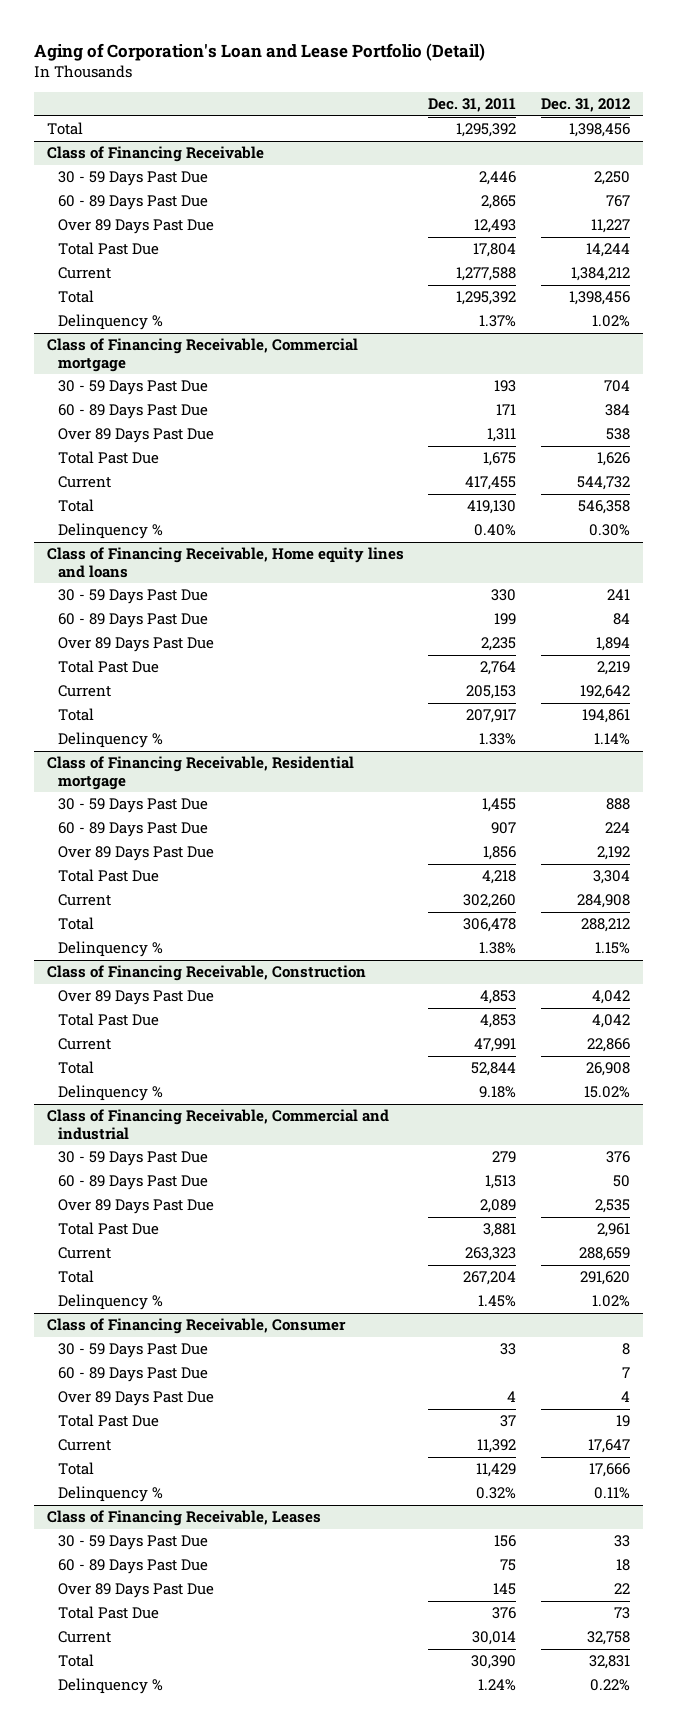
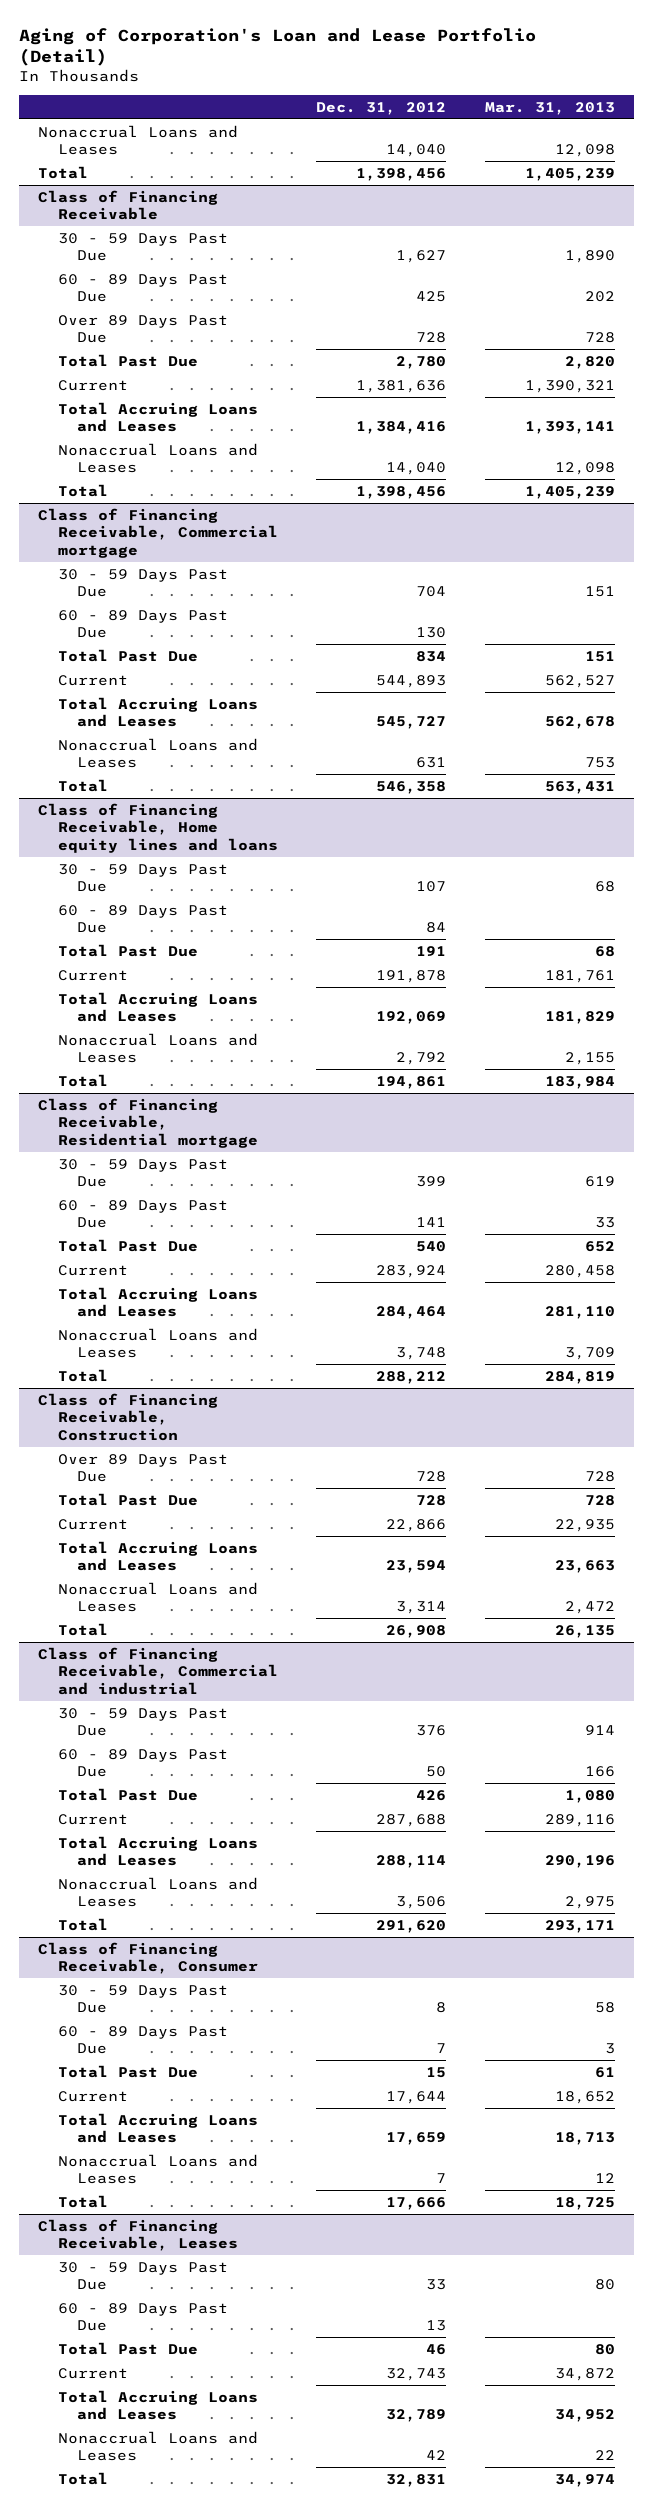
[428,98,517,113] Dec. 31, 2011 -> none
none -> [484,101,615,115] Mar. 31, 2013
none -> [38,124,239,156] Nonaccrual Loans and Leases
[594,171,631,186] 2,250 -> [396,250,447,264] 1,627
[606,195,631,208] 767 -> [416,291,447,303] 425
[591,219,631,234] 11,227 -> [416,332,447,344] 728
[586,243,631,258] 14,244 -> [396,355,447,369] 2,780
[571,267,631,282] 1,384,212 -> [356,379,447,393] 1,381,636
none -> [57,401,258,433] Total Accruing Loans and Leases
none -> [57,442,258,474] Nonaccrual Loans and Leases
[57,314,163,331] Delinquency % -> none
[57,428,214,444] Over 89 Days Past Due -> none
[605,404,631,417] 384 -> [416,627,447,639] 130
[597,452,631,467] 1,626 -> [416,650,447,662] 834
[577,476,631,491] 544,732 -> [376,674,447,688] 544,893
none -> [57,696,258,728] Total Accruing Loans and Leases
none -> [57,737,258,769] Nonaccrual Loans and Leases
[57,523,163,540] Delinquency % -> none
[607,589,631,601] 241 -> [416,881,447,893] 107
[57,637,214,653] Over 89 Days Past Due -> none
[597,661,631,676] 2,219 -> [416,945,447,956] 191
[580,685,631,700] 192,642 -> [376,969,447,983] 191,878
none -> [57,991,258,1023] Total Accruing Loans and Leases
none -> [57,1032,258,1064] Nonaccrual Loans and Leases
[57,732,163,749] Delinquency % -> none
[57,846,214,862] Over 89 Days Past Due -> none
[606,798,631,811] 888 -> [416,1176,447,1188] 399
[605,822,631,834] 224 -> [416,1217,447,1228] 141
[593,870,631,885] 3,304 -> [416,1240,447,1252] 540
[577,894,631,909] 284,908 -> [376,1264,447,1278] 283,924
none -> [57,1286,258,1318] Total Accruing Loans and Leases
none -> [57,1327,258,1359] Nonaccrual Loans and Leases
[57,941,163,958] Delinquency % -> none
[592,990,631,1005] 4,042 -> [416,1471,447,1483] 728
[592,1014,631,1029] 4,042 -> [416,1494,447,1506] 728
none -> [57,1540,258,1572] Total Accruing Loans and Leases
none -> [57,1581,258,1613] Nonaccrual Loans and Leases
[57,1085,163,1102] Delinquency % -> none
[57,1199,214,1215] Over 89 Days Past Due -> none
[597,1223,631,1238] 2,961 -> [416,1789,447,1801] 426
[579,1247,631,1262] 288,659 -> [376,1813,447,1827] 287,688
none -> [57,1835,258,1867] Total Accruing Loans and Leases
none -> [57,1876,258,1908] Nonaccrual Loans and Leases
[57,1294,163,1311] Delinquency % -> none
[57,1391,214,1407] Over 89 Days Past Due -> none
[616,1415,631,1428] 19 -> [426,2066,447,2078] 15
[588,1439,631,1454] 17,647 -> [386,2090,447,2104] 17,644
none -> [57,2112,258,2144] Total Accruing Loans and Leases
none -> [57,2153,258,2185] Nonaccrual Loans and Leases
[57,1486,163,1503] Delinquency % -> none
[57,1583,214,1599] Over 89 Days Past Due -> none
[616,1559,631,1572] 18 -> [426,2320,447,2332] 13
[614,1607,631,1620] 73 -> [426,2343,447,2355] 46
[587,1631,631,1646] 32,758 -> [386,2367,447,2381] 32,743
none -> [57,2389,258,2421] Total Accruing Loans and Leases
none -> [57,2430,258,2462] Nonaccrual Loans and Leases
[57,1678,163,1695] Delinquency % -> none

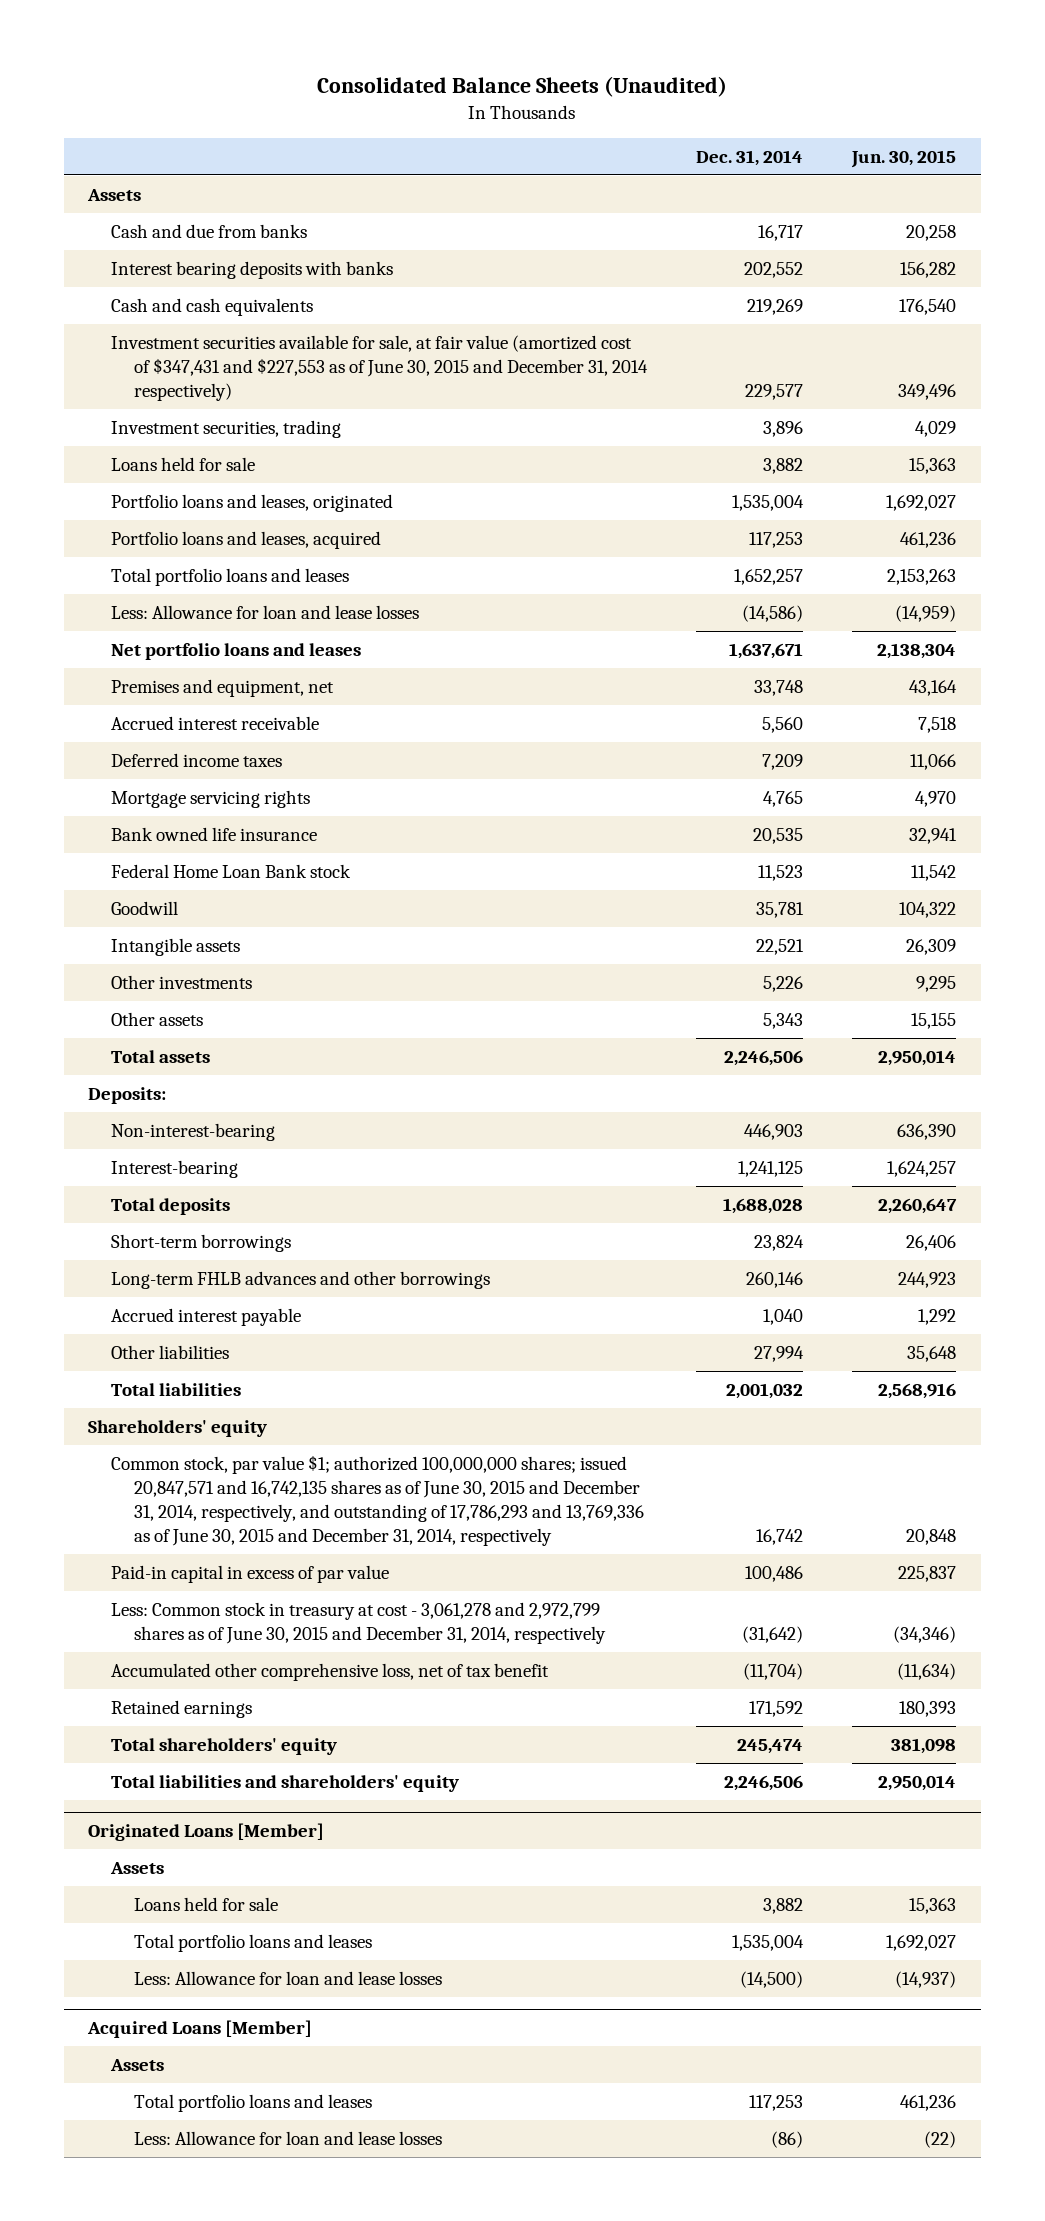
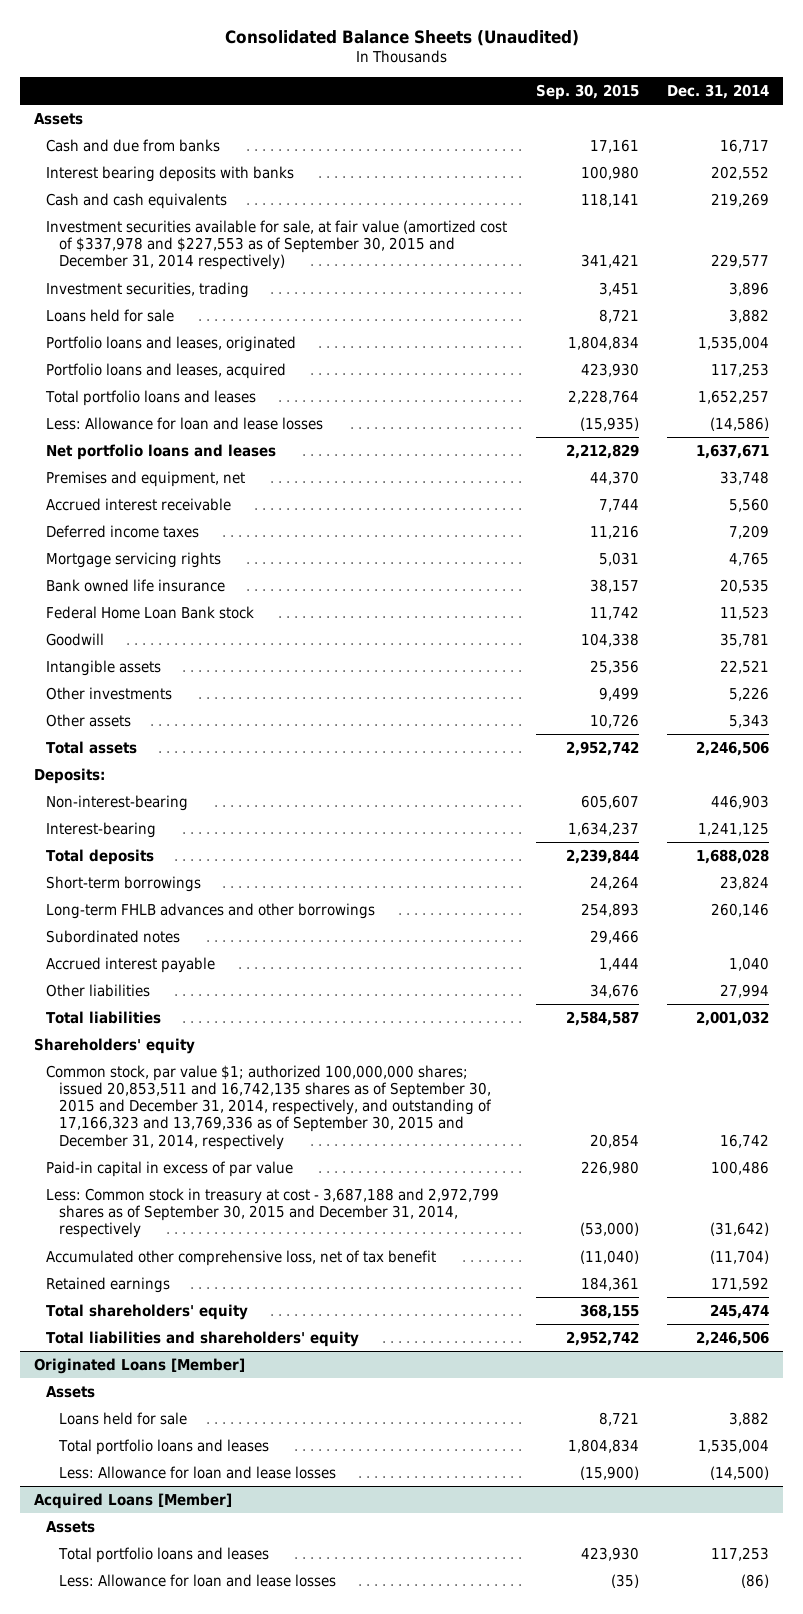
[851,149,957,168] Jun. 30, 2015 -> none
none -> [535,83,639,100] Sep. 30, 2015
[111,334,648,401] Investment securities available for sale, at fair value (amortized cost of $347,431 and $227,553 as of June 30, 2015 and December 31, 2014 respectively) -> [46,220,508,271] Investment securities available for sale, at fair value (amortized cost of $337,978 and $227,553 as of September 30, 2015 and December 31, 2014 respectively)
none -> [46,930,181,944] Subordinated notes
[111,1454,644,1547] Common stock, par value $1; authorized 100,000,000 shares; issued 20,847,571 and 16,742,135 shares as of June 30, 2015 and December 31, 2014, respectively, and outstanding of 17,786,293 and 13,769,336 as of June 30, 2015 and December 31, 2014, respectively -> [46,1065,492,1150] Common stock, par value $1; authorized 100,000,000 shares; issued 20,853,511 and 16,742,135 shares as of September 30, 2015 and December 31, 2014, respectively, and outstanding of 17,166,323 and 13,769,336 as of September 30, 2015 and December 31, 2014, respectively
[111,1601,606,1644] Less: Common stock in treasury at cost - 3,061,278 and 2,972,799 shares as of June 30, 2015 and December 31, 2014, respectively -> [46,1188,500,1239] Less: Common stock in treasury at cost - 3,687,188 and 2,972,799 shares as of September 30, 2015 and December 31, 2014, respectively

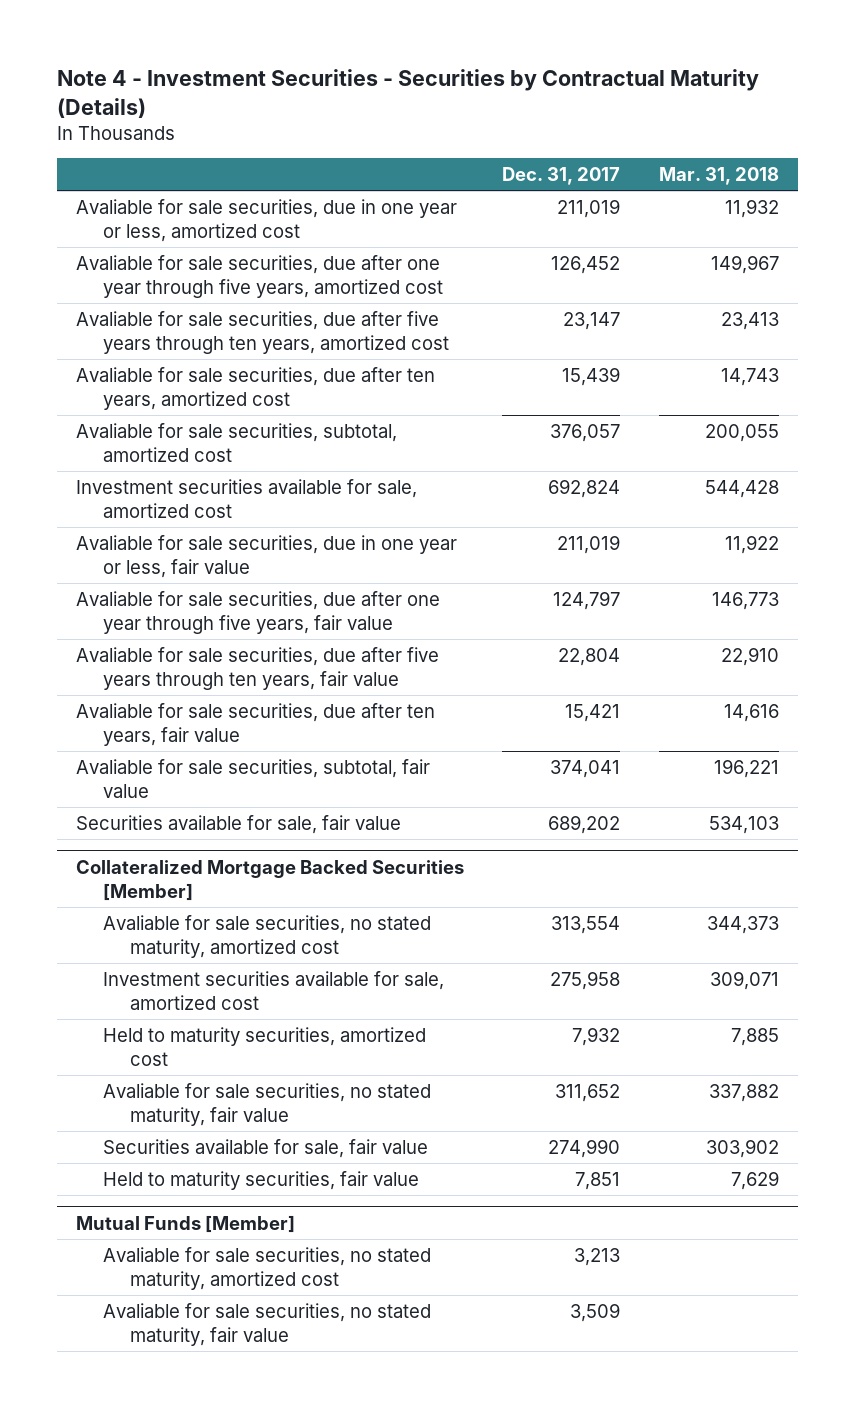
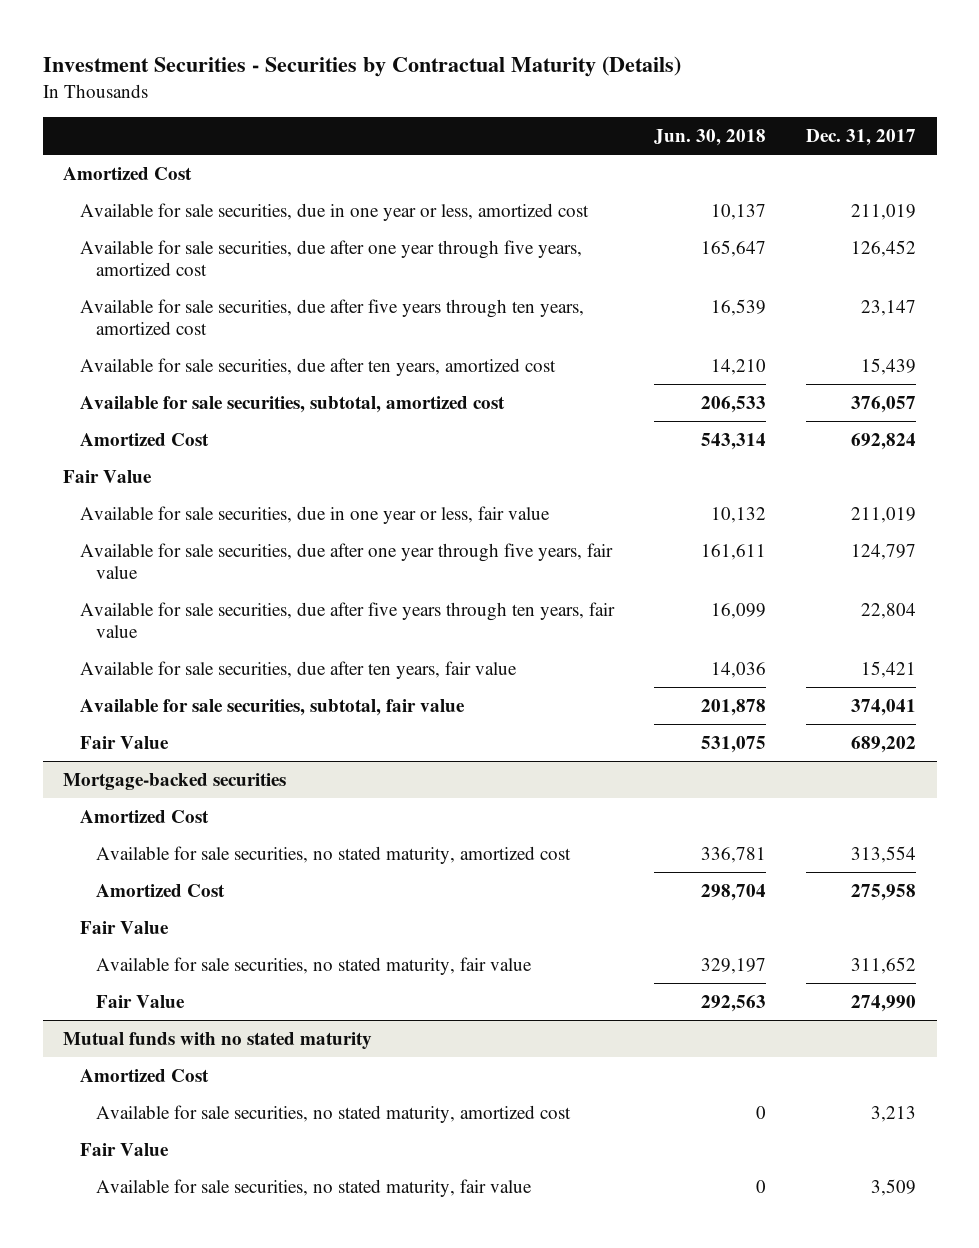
[56,68,759,118] Note 4 - Investment Securities - Securities by Contractual Maturity (Details) -> [42,56,681,78] Investment Securities - Securities by Contractual Maturity (Details)
[658,167,779,186] Mar. 31, 2018 -> none
none -> [654,128,767,146] Jun. 30, 2018
[102,1026,426,1066] Held to maturity securities, amortized cost -> none
[102,1170,419,1190] Held to maturity securities, fair value -> none
none -> [62,166,192,180] Amortized Cost
[75,198,457,242] Avaliable for sale securities, due in one year or less, amortized cost -> [79,202,589,221] Available for sale securities, due in one year or less, amortized cost
[75,254,443,298] Avaliable for sale securities, due after one year through five years, amortized cost -> [79,239,582,277] Available for sale securities, due after one year through five years, amortized cost
[75,310,449,354] Avaliable for sale securities, due after five years through ten years, amortized cost -> [79,298,584,336] Available for sale securities, due after five years through ten years, amortized cost
[75,366,435,410] Avaliable for sale securities, due after ten years, amortized cost -> [79,357,556,376] Available for sale securities, due after ten years, amortized cost
[75,422,397,462] Avaliable for sale securities, subtotal, amortized cost -> [79,395,505,413] Available for sale securities, subtotal, amortized cost
[75,478,417,518] Investment securities available for sale, amortized cost -> [79,432,209,446] Amortized Cost
none -> [62,469,152,483] Fair Value
[75,534,457,578] Avaliable for sale securities, due in one year or less, fair value -> [79,505,550,524] Available for sale securities, due in one year or less, fair value
[75,590,440,634] Avaliable for sale securities, due after one year through five years, fair value -> [79,542,613,580] Available for sale securities, due after one year through five years, fair value
[75,646,439,690] Avaliable for sale securities, due after five years through ten years, fair value -> [79,601,615,639] Available for sale securities, due after five years through ten years, fair value
[75,702,435,746] Avaliable for sale securities, due after ten years, fair value -> [79,660,517,679] Available for sale securities, due after ten years, fair value
[75,758,430,798] Avaliable for sale securities, subtotal, fair value -> [79,698,465,716] Available for sale securities, subtotal, fair value
[75,814,401,834] Securities available for sale, fair value -> [79,735,169,749] Fair Value
[75,859,464,901] Collateralized Mortgage Backed Securities [Member] -> [62,772,286,790] Mortgage-backed securities
none -> [79,809,209,823] Amortized Cost
[102,914,431,958] Avaliable for sale securities, no stated maturity, amortized cost -> [96,845,572,864] Available for sale securities, no stated maturity, amortized cost
[102,970,444,1010] Investment securities available for sale, amortized cost -> [96,883,226,897] Amortized Cost
none -> [79,920,169,934] Fair Value
[102,1082,431,1126] Avaliable for sale securities, no stated maturity, fair value -> [96,956,533,975] Available for sale securities, no stated maturity, fair value
[102,1138,428,1158] Securities available for sale, fair value -> [96,994,186,1008] Fair Value
[75,1214,295,1233] Mutual Funds [Member] -> [62,1031,372,1049] Mutual funds with no stated maturity
none -> [79,1068,209,1082] Amortized Cost
[102,1246,431,1290] Avaliable for sale securities, no stated maturity, amortized cost -> [96,1104,572,1123] Available for sale securities, no stated maturity, amortized cost
none -> [79,1142,169,1156] Fair Value
[102,1302,431,1346] Avaliable for sale securities, no stated maturity, fair value -> [96,1178,533,1197] Available for sale securities, no stated maturity, fair value

